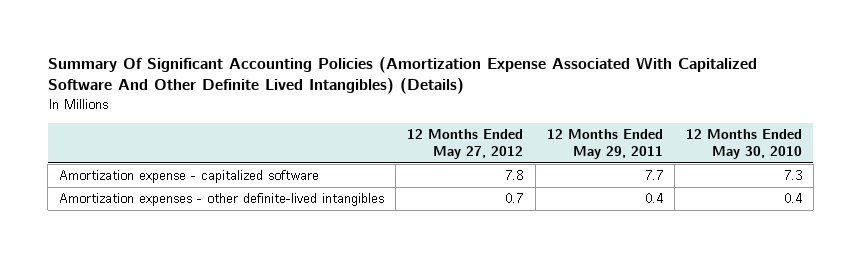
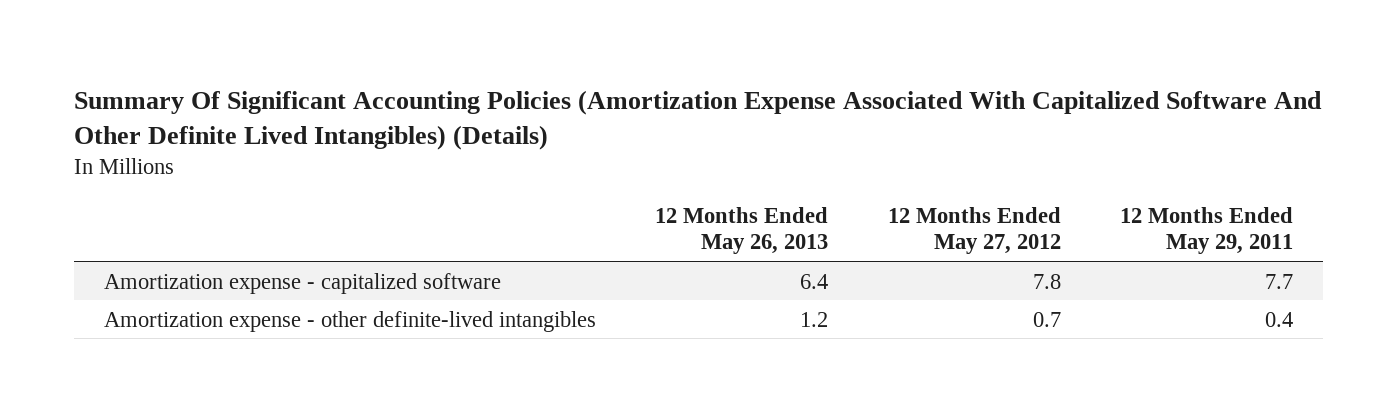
[685,129,802,159] 12 Months Ended May 30, 2010 -> none
none -> [655,206,829,255] 12 Months Ended May 26, 2013
[59,193,385,207] Amortization expenses - other definite-lived intangibles -> [103,310,596,332] Amortization expense - other definite-lived intangibles

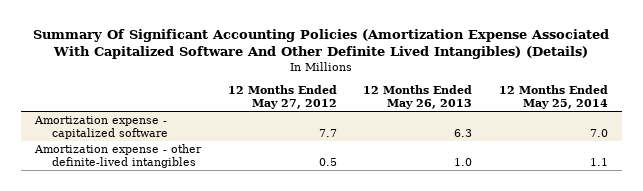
[1120,206,1294,255] 12 Months Ended May 29, 2011 -> none
none -> [499,85,609,110] 12 Months Ended May 25, 2014
[800,273,829,289] 6.4 -> [454,129,473,138] 6.3
[1032,273,1061,289] 7.8 -> [318,129,337,138] 7.7
[800,311,829,327] 1.2 -> [454,158,473,167] 1.0
[1032,311,1061,327] 0.7 -> [318,158,337,167] 0.5

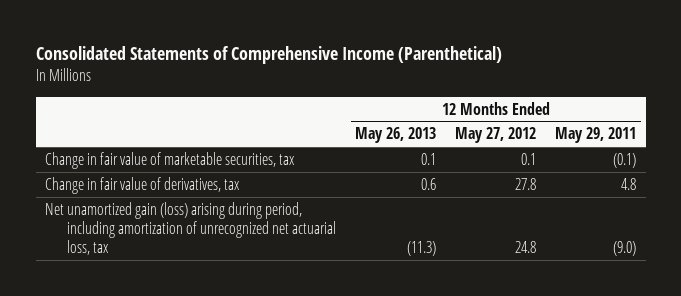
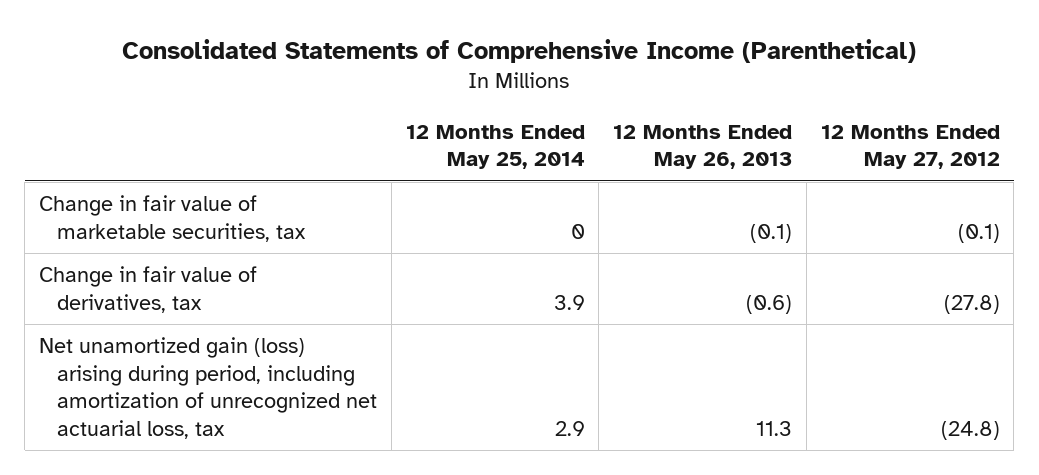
[555,127,637,144] May 29, 2011 -> none
none -> [405,124,585,170] 12 Months Ended May 25, 2014
[421,152,437,165] 0.1 -> [750,223,793,243] (0.1)
[521,152,537,165] 0.1 -> [957,223,1000,243] (0.1)
[421,177,437,190] 0.6 -> [746,294,793,314] (0.6)
[515,177,537,190] 27.8 -> [943,294,1000,314] (27.8)
[407,240,437,256] (11.3) -> [756,420,793,436] 11.3
[515,240,537,253] 24.8 -> [940,420,1000,440] (24.8)

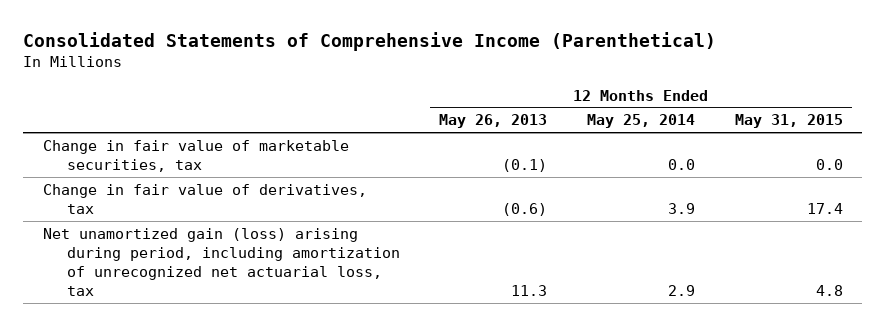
[820,124,1000,170] 12 Months Ended May 27, 2012 -> none
none -> [734,114,843,129] May 31, 2015
[570,223,585,239] 0 -> [667,159,695,171] 0.0

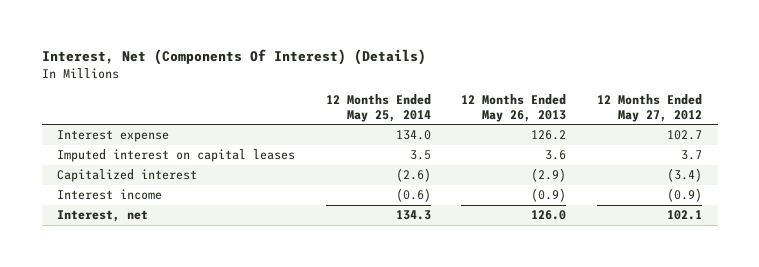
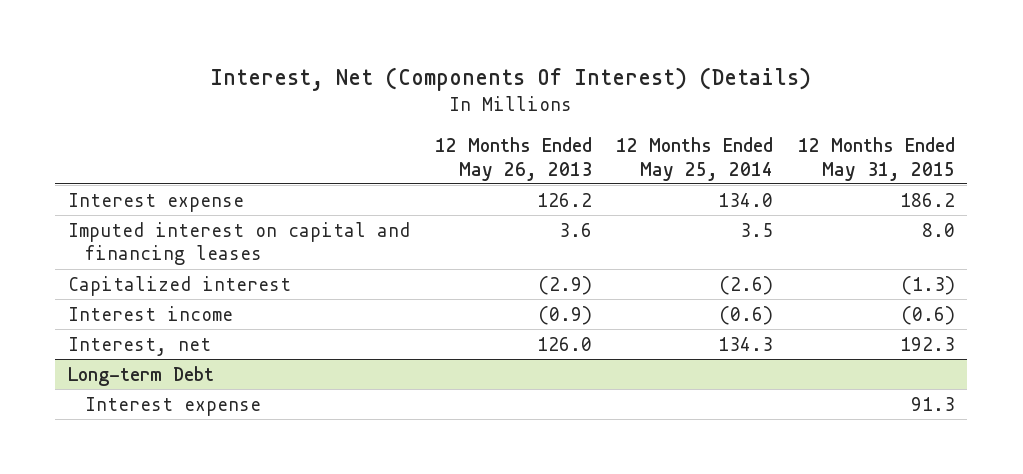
[597,94,703,122] 12 Months Ended May 27, 2012 -> none
none -> [798,136,956,181] 12 Months Ended May 31, 2015
[57,149,296,163] Imputed interest on capital leases -> [67,221,410,266] Imputed interest on capital and financing leases
none -> [67,365,214,386] Long-term Debt
none -> [84,396,261,416] Interest expense

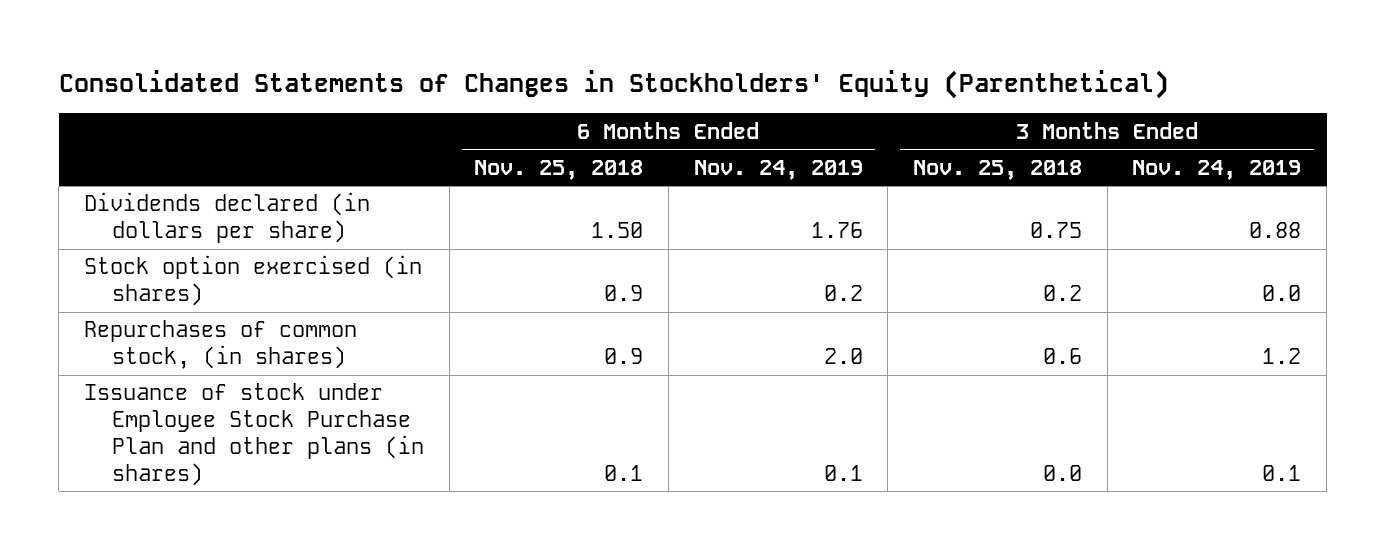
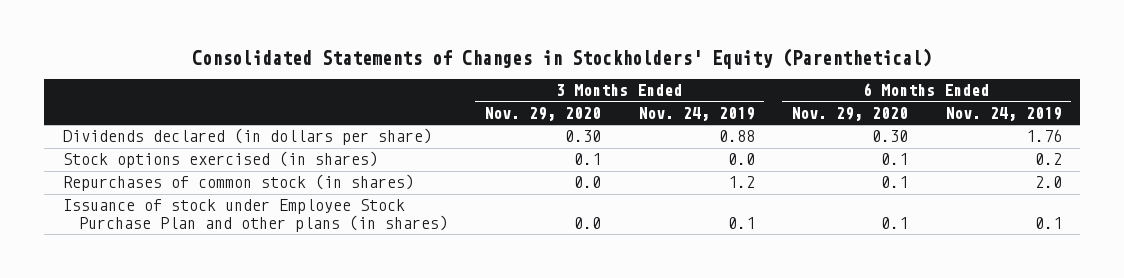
[474,159,644,180] Nov. 25, 2018 -> none
[912,159,1082,180] Nov. 25, 2018 -> none
none -> [484,106,602,121] Nov. 29, 2020
none -> [791,106,909,121] Nov. 29, 2020
[84,255,423,307] Stock option exercised (in shares) -> [62,151,378,169] Stock options exercised (in shares)
[84,320,358,370] Repurchases of common stock, (in shares) -> [62,174,414,192] Repurchases of common stock (in shares)

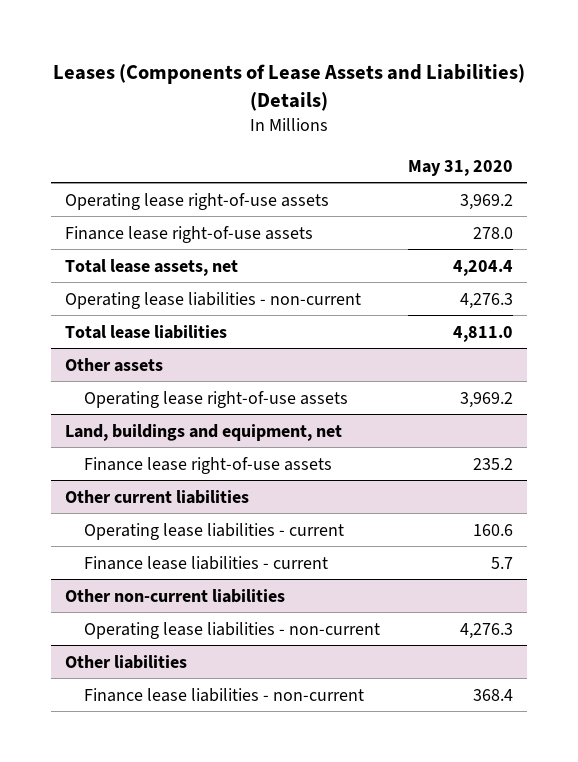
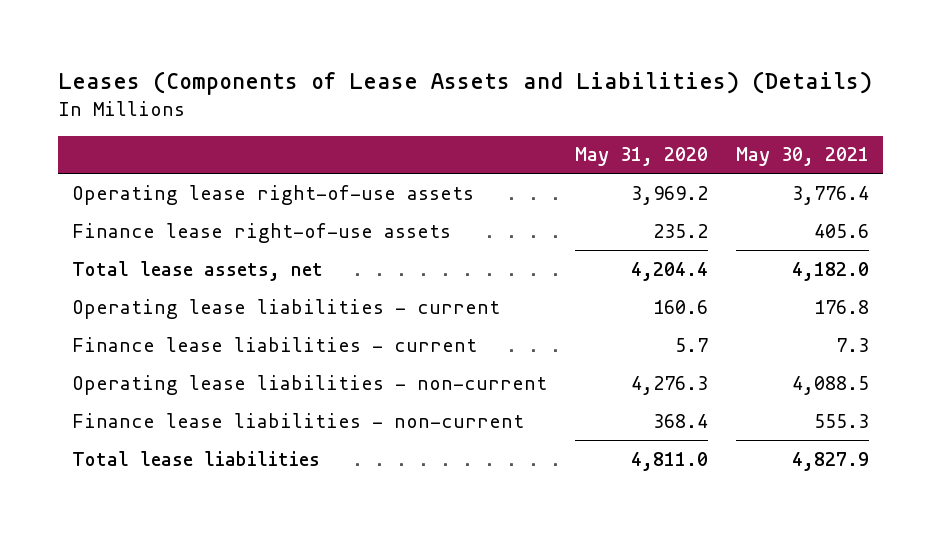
none -> [736,147,870,167] May 30, 2021
[64,225,313,243] Finance lease right-of-use assets -> none
[64,291,361,309] Operating lease liabilities - non-current -> none
[64,357,163,372] Other assets -> none
[83,390,348,408] Operating lease right-of-use assets -> none
[64,423,342,441] Land, buildings and equipment, net -> none
[64,489,249,504] Other current liabilities -> none
[64,258,238,276] Total lease assets, net -> [72,260,324,281] Total lease assets, net
[64,588,285,603] Other non-current liabilities -> none
[64,654,187,669] Other liabilities -> none
[64,324,227,339] Total lease liabilities -> [72,450,321,466] Total lease liabilities

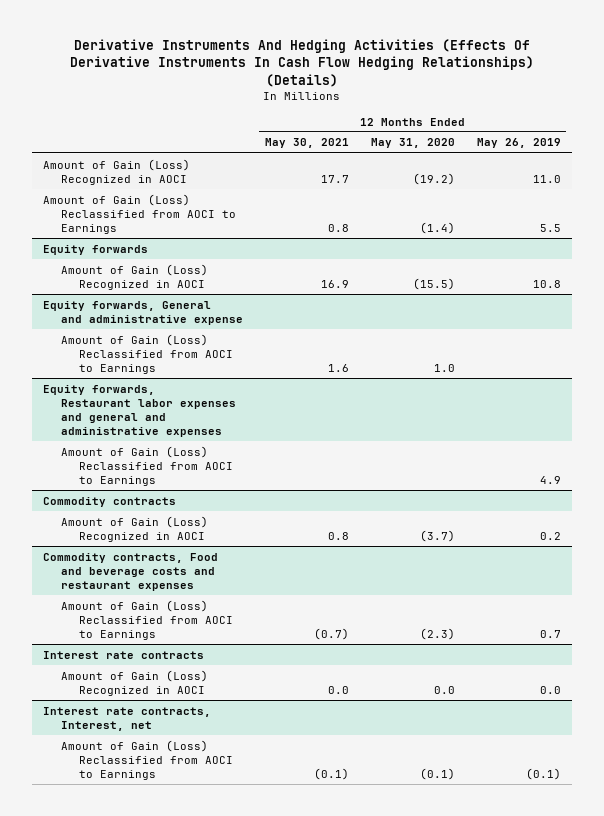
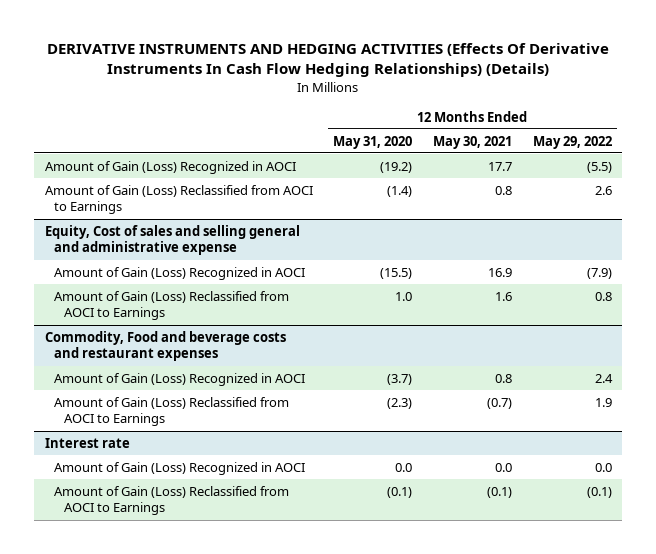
[69,38,534,87] Derivative Instruments And Hedging Activities (Effects Of Derivative Instruments In Cash Flow Hedging Relationships) (Details) -> [47,43,610,78] DERIVATIVE INSTRUMENTS AND HEDGING ACTIVITIES (Effects Of Derivative Instruments In Cash Flow Hedging Relationships) (Details)
[476,138,561,149] May 26, 2019 -> none
none -> [532,135,612,149] May 29, 2022
[43,244,149,255] Equity forwards -> none
none -> [44,224,300,256] Equity, Cost of sales and selling general and administrative expense
[43,300,243,325] Equity forwards, General and administrative expense -> none
[43,384,236,437] Equity forwards, Restaurant labor expenses and general and administrative expenses -> none
[60,445,233,486] Amount of Gain (Loss) Reclassified from AOCI to Earnings -> none
[43,496,177,507] Commodity contracts -> none
none -> [44,330,286,362] Commodity, Food and beverage costs and restaurant expenses
[43,552,219,591] Commodity contracts, Food and beverage costs and restaurant expenses -> none
[43,650,205,659] Interest rate contracts -> [44,437,130,448] Interest rate
[43,706,212,731] Interest rate contracts, Interest, net -> none

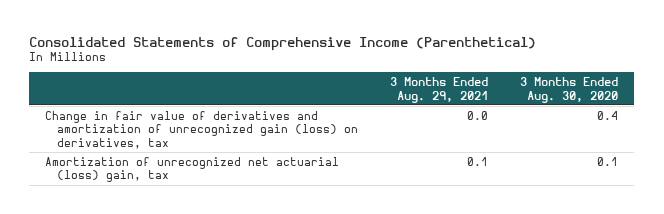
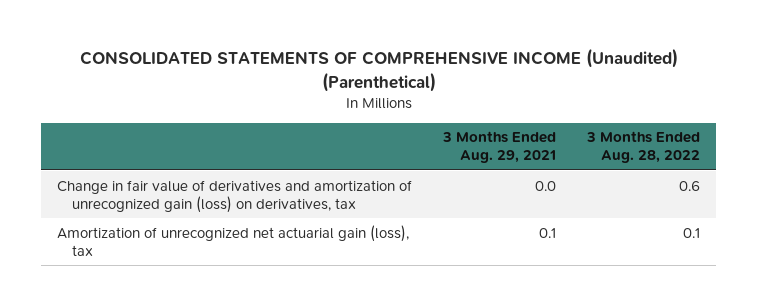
[29,36,537,51] Consolidated Statements of Comprehensive Income (Parenthetical) -> [79,48,678,92] CONSOLIDATED STATEMENTS OF COMPREHENSIVE INCOME (Unaudited) (Parenthetical)
[520,77,619,103] 3 Months Ended Aug. 30, 2020 -> none
none -> [586,131,701,164] 3 Months Ended Aug. 28, 2022
[45,156,340,183] Amortization of unrecognized net actuarial (loss) gain, tax -> [56,224,409,256] Amortization of unrecognized net actuarial gain (loss), tax

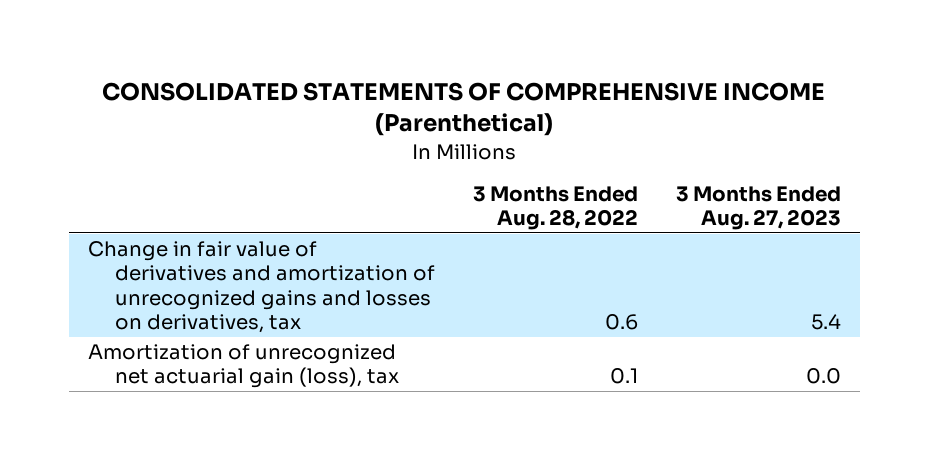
[79,48,678,92] CONSOLIDATED STATEMENTS OF COMPREHENSIVE INCOME (Unaudited) (Parenthetical) -> [102,82,826,137] CONSOLIDATED STATEMENTS OF COMPREHENSIVE INCOME (Parenthetical)
[442,131,557,164] 3 Months Ended Aug. 29, 2021 -> none
none -> [675,185,841,231] 3 Months Ended Aug. 27, 2023
[56,179,412,213] Change in fair value of derivatives and amortization of unrecognized gain (loss) on derivatives, tax -> [87,241,436,334] Change in fair value of derivatives and amortization of unrecognized gains and losses on derivatives, tax

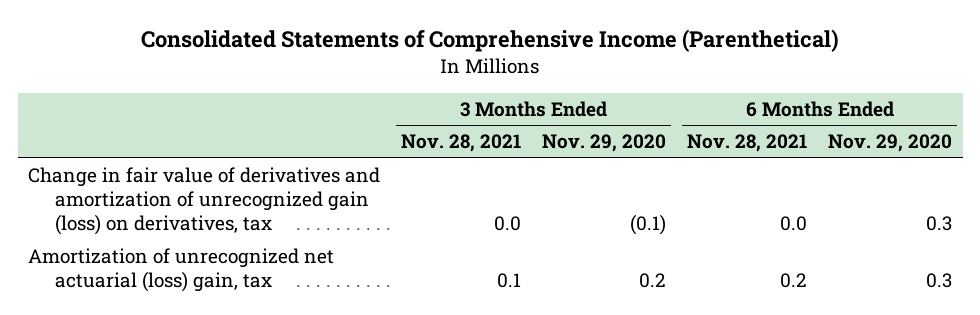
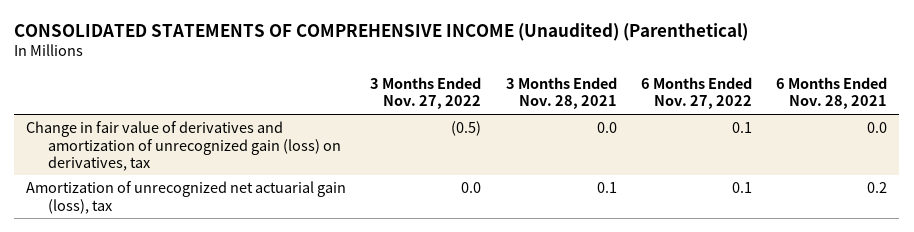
[141,29,840,53] Consolidated Statements of Comprehensive Income (Parenthetical) -> [14,22,749,41] CONSOLIDATED STATEMENTS OF COMPREHENSIVE INCOME (Unaudited) (Parenthetical)
[542,134,667,153] Nov. 29, 2020 -> none
[828,134,953,153] Nov. 29, 2020 -> none
none -> [370,77,482,110] 3 Months Ended Nov. 27, 2022
none -> [641,77,753,110] 6 Months Ended Nov. 27, 2022
[28,248,335,293] Amortization of unrecognized net actuarial (loss) gain, tax -> [26,181,347,214] Amortization of unrecognized net actuarial gain (loss), tax

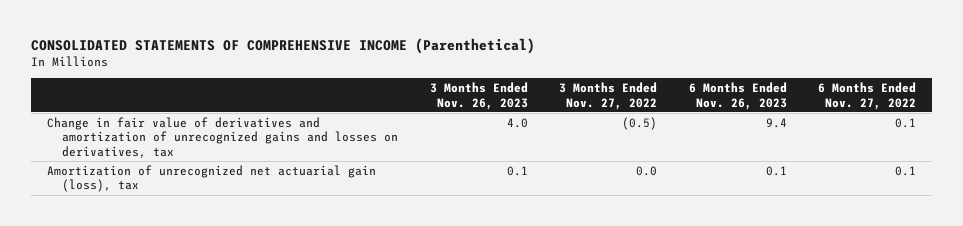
[14,22,749,41] CONSOLIDATED STATEMENTS OF COMPREHENSIVE INCOME (Unaudited) (Parenthetical) -> [31,37,536,54] CONSOLIDATED STATEMENTS OF COMPREHENSIVE INCOME (Parenthetical)
[505,77,617,110] 3 Months Ended Nov. 28, 2021 -> none
[776,77,888,110] 6 Months Ended Nov. 28, 2021 -> none
none -> [429,81,528,110] 3 Months Ended Nov. 26, 2023
none -> [688,81,787,110] 6 Months Ended Nov. 26, 2023
[26,121,342,171] Change in fair value of derivatives and amortization of unrecognized gain (loss) on derivatives, tax -> [46,116,399,159] Change in fair value of derivatives and amortization of unrecognized gains and losses on derivatives, tax

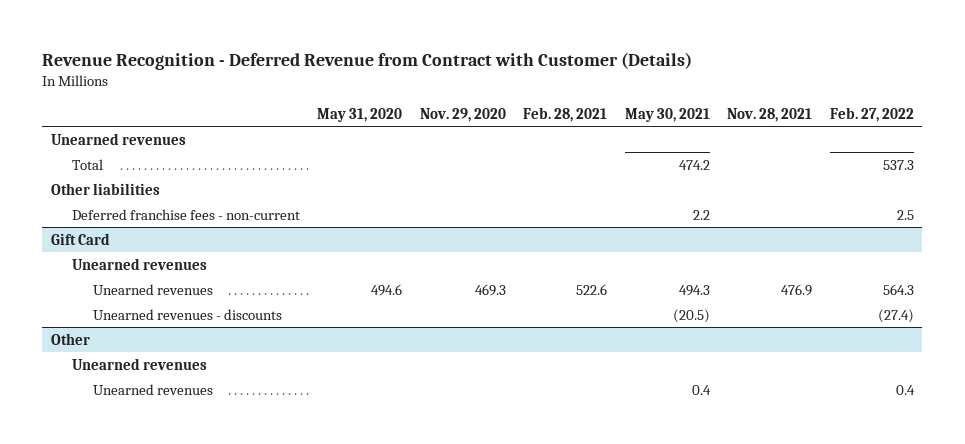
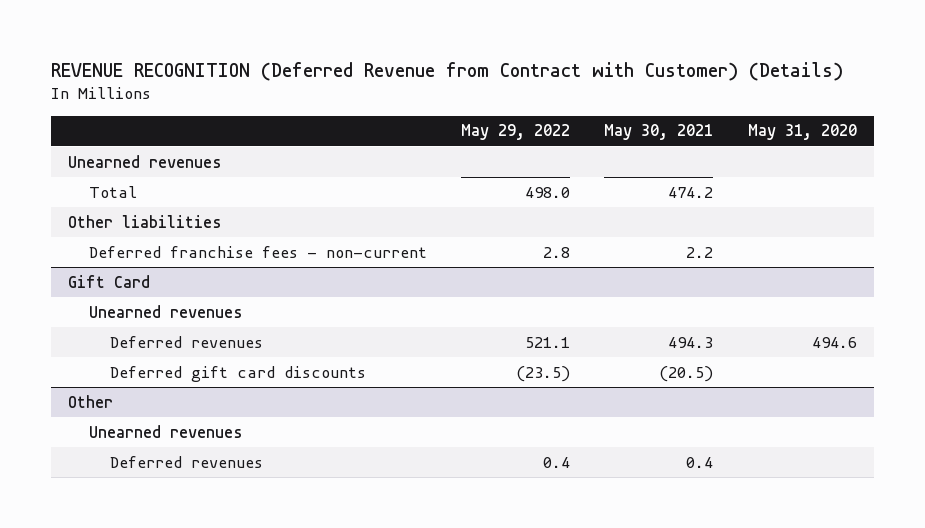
[42,51,693,70] Revenue Recognition - Deferred Revenue from Contract with Customer (Details) -> [50,61,843,81] REVENUE RECOGNITION (Deferred Revenue from Contract with Customer) (Details)
[419,107,506,122] Nov. 29, 2020 -> none
[523,106,608,122] Feb. 28, 2021 -> none
[727,107,813,122] Nov. 28, 2021 -> none
[829,106,914,122] Feb. 27, 2022 -> none
none -> [461,124,571,141] May 29, 2022
[93,283,214,295] Unearned revenues -> [110,335,264,348] Deferred revenues
[93,308,283,320] Unearned revenues - discounts -> [110,365,367,382] Deferred gift card discounts
[93,383,214,395] Unearned revenues -> [110,455,264,468] Deferred revenues

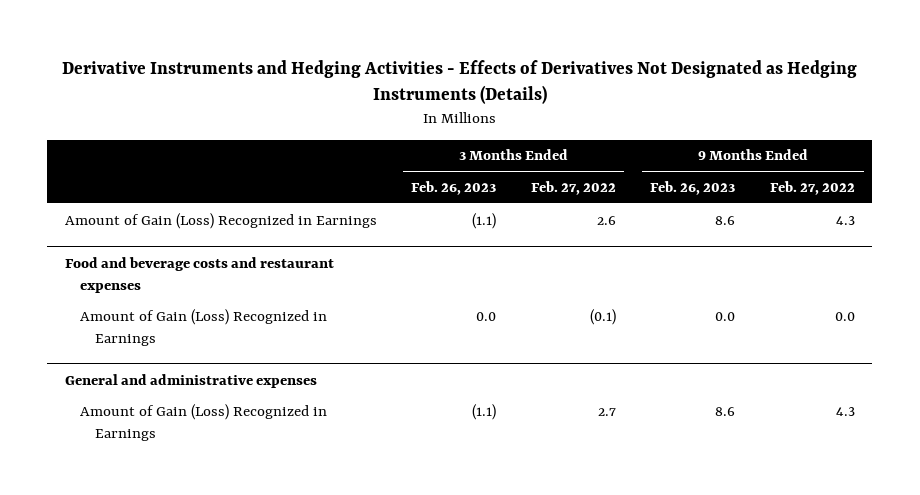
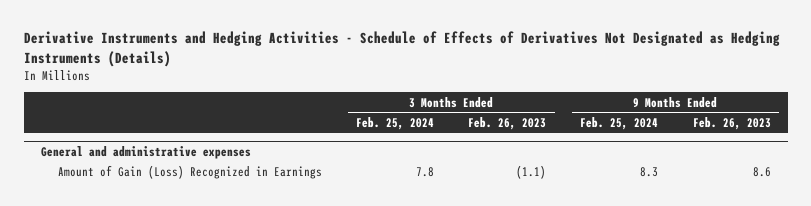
[61,59,857,104] Derivative Instruments and Hedging Activities - Effects of Derivatives Not Designated as Hedging Instruments (Details) -> [23,31,780,67] Derivative Instruments and Hedging Activities - Schedule of Effects of Derivatives Not Designated as Hedging Instruments (Details)
[530,180,616,195] Feb. 27, 2022 -> none
[769,180,855,195] Feb. 27, 2022 -> none
none -> [356,117,435,131] Feb. 25, 2024
none -> [580,117,659,131] Feb. 25, 2024
[64,212,377,229] Amount of Gain (Loss) Recognized in Earnings -> none
[64,256,334,293] Food and beverage costs and restaurant expenses -> none
[79,308,327,346] Amount of Gain (Loss) Recognized in Earnings -> none

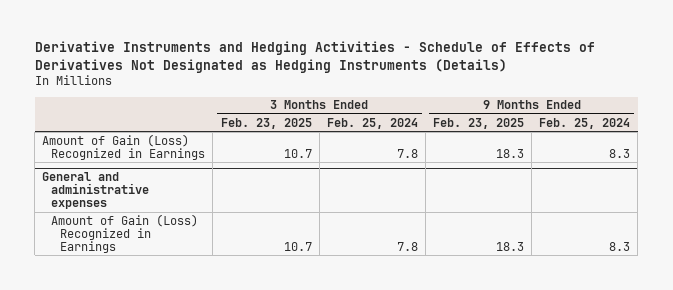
[468,117,547,131] Feb. 26, 2023 -> none
[692,117,771,131] Feb. 26, 2023 -> none
none -> [220,117,312,129] Feb. 23, 2025
none -> [433,117,525,129] Feb. 23, 2025
none -> [42,133,206,160] Amount of Gain (Loss) Recognized in Earnings

